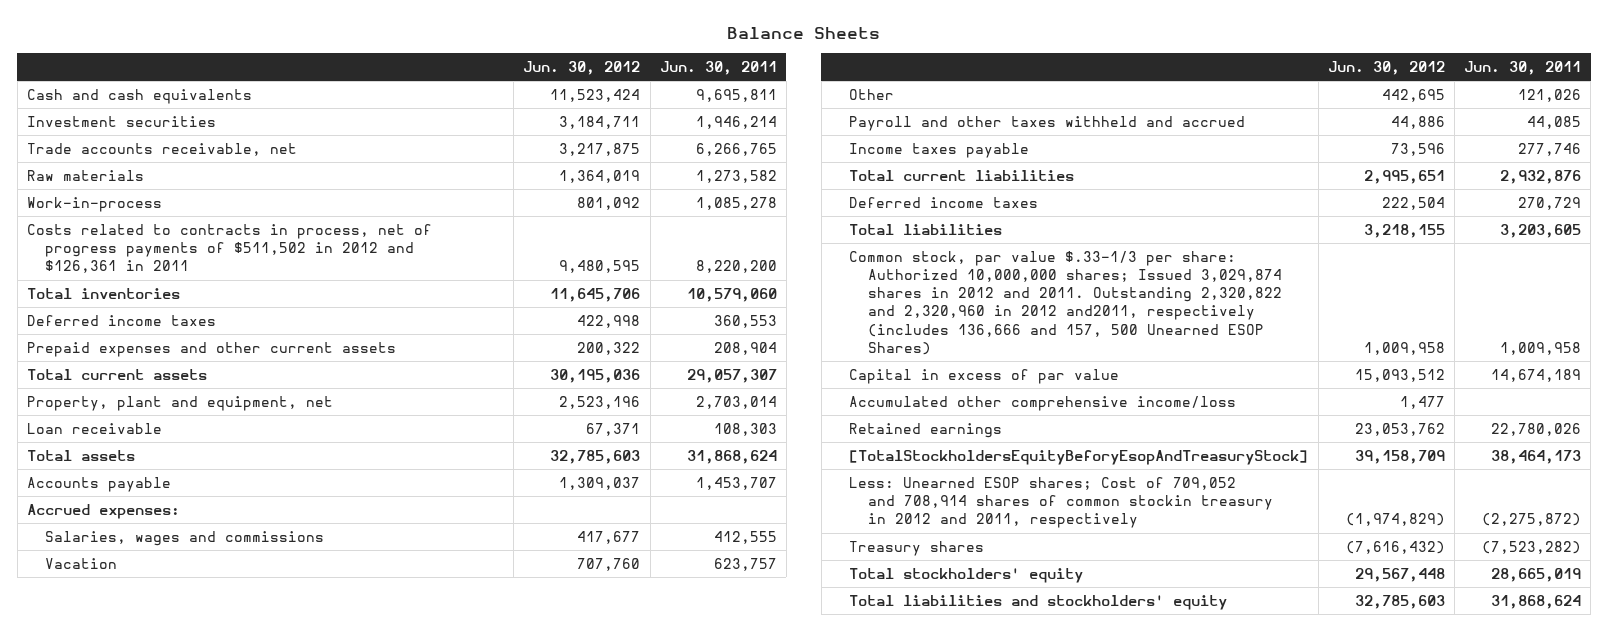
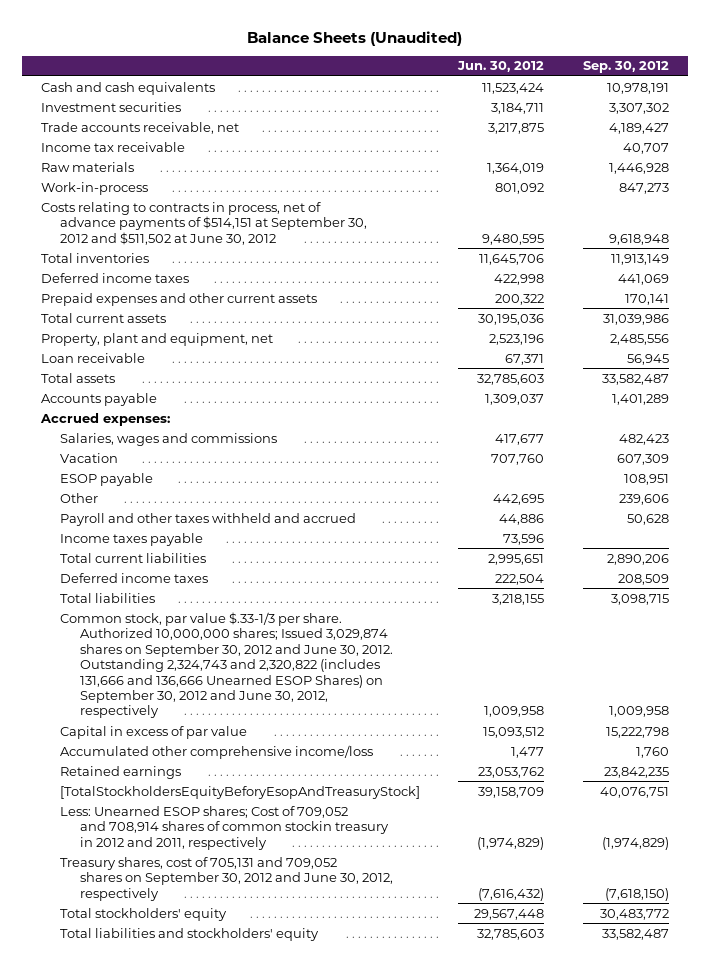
[726,26,880,39] Balance Sheets -> [246,30,462,46] Balance Sheets (Unaudited)
[659,60,777,75] Jun. 30, 2011 -> none
none -> [582,61,669,74] Sep. 30, 2012
none -> [41,141,186,152] Income tax receivable
[26,223,432,274] Costs related to contracts in process, net of progress payments of $511,502 in 2012 and $126,361 in 2011 -> [41,201,368,245] Costs relating to contracts in process, net of advance payments of $514,151 at September 30, 2012 and $511,502 at June 30, 2012
none -> [60,472,154,486] ESOP payable
[849,250,1282,355] Common stock, par value $.33-1/3 per share: Authorized 10,000,000 shares; Issued 3,029,874 shares in 2012 and 2011. Outstanding 2,320,822 and 2,320,960 in 2012 and2011, respectively (includes 136,666 and 157, 500 Unearned ESOP Shares) -> [60,611,393,719] Common stock, par value $.33-1/3 per share. Authorized 10,000,000 shares; Issued 3,029,874 shares on September 30, 2012 and June 30, 2012. Outstanding 2,324,743 and 2,320,822 (includes 131,666 and 136,666 Unearned ESOP Shares) on September 30, 2012 and June 30, 2012, respectively
[849,540,985,556] Treasury shares -> [60,856,393,901] Treasury shares, cost of 705,131 and 709,052 shares on September 30, 2012 and June 30, 2012, respectively

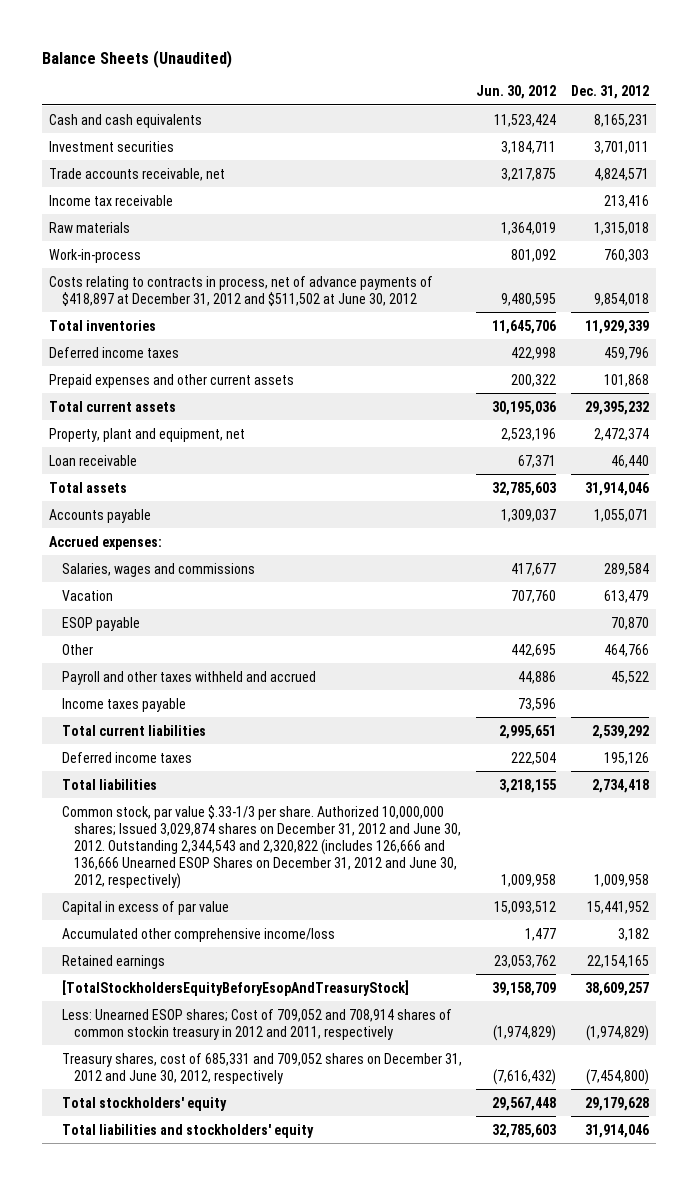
[582,61,669,74] Sep. 30, 2012 -> none
none -> [570,85,649,100] Dec. 31, 2012
[41,201,368,245] Costs relating to contracts in process, net of advance payments of $514,151 at September 30, 2012 and $511,502 at June 30, 2012 -> [49,275,434,306] Costs relating to contracts in process, net of advance payments of $418,897 at December 31, 2012 and $511,502 at June 30, 2012
[60,611,393,719] Common stock, par value $.33-1/3 per share. Authorized 10,000,000 shares; Issued 3,029,874 shares on September 30, 2012 and June 30, 2012. Outstanding 2,324,743 and 2,320,822 (includes 131,666 and 136,666 Unearned ESOP Shares) on September 30, 2012 and June 30, 2012, respectively -> [61,804,462,889] Common stock, par value $.33-1/3 per share. Authorized 10,000,000 shares; Issued 3,029,874 shares on December 31, 2012 and June 30, 2012. Outstanding 2,344,543 and 2,320,822 (includes 126,666 and 136,666 Unearned ESOP Shares on December 31, 2012 and June 30, 2012, respectively)
[60,856,393,901] Treasury shares, cost of 705,131 and 709,052 shares on September 30, 2012 and June 30, 2012, respectively -> [61,1052,462,1084] Treasury shares, cost of 685,331 and 709,052 shares on December 31, 2012 and June 30, 2012, respectively

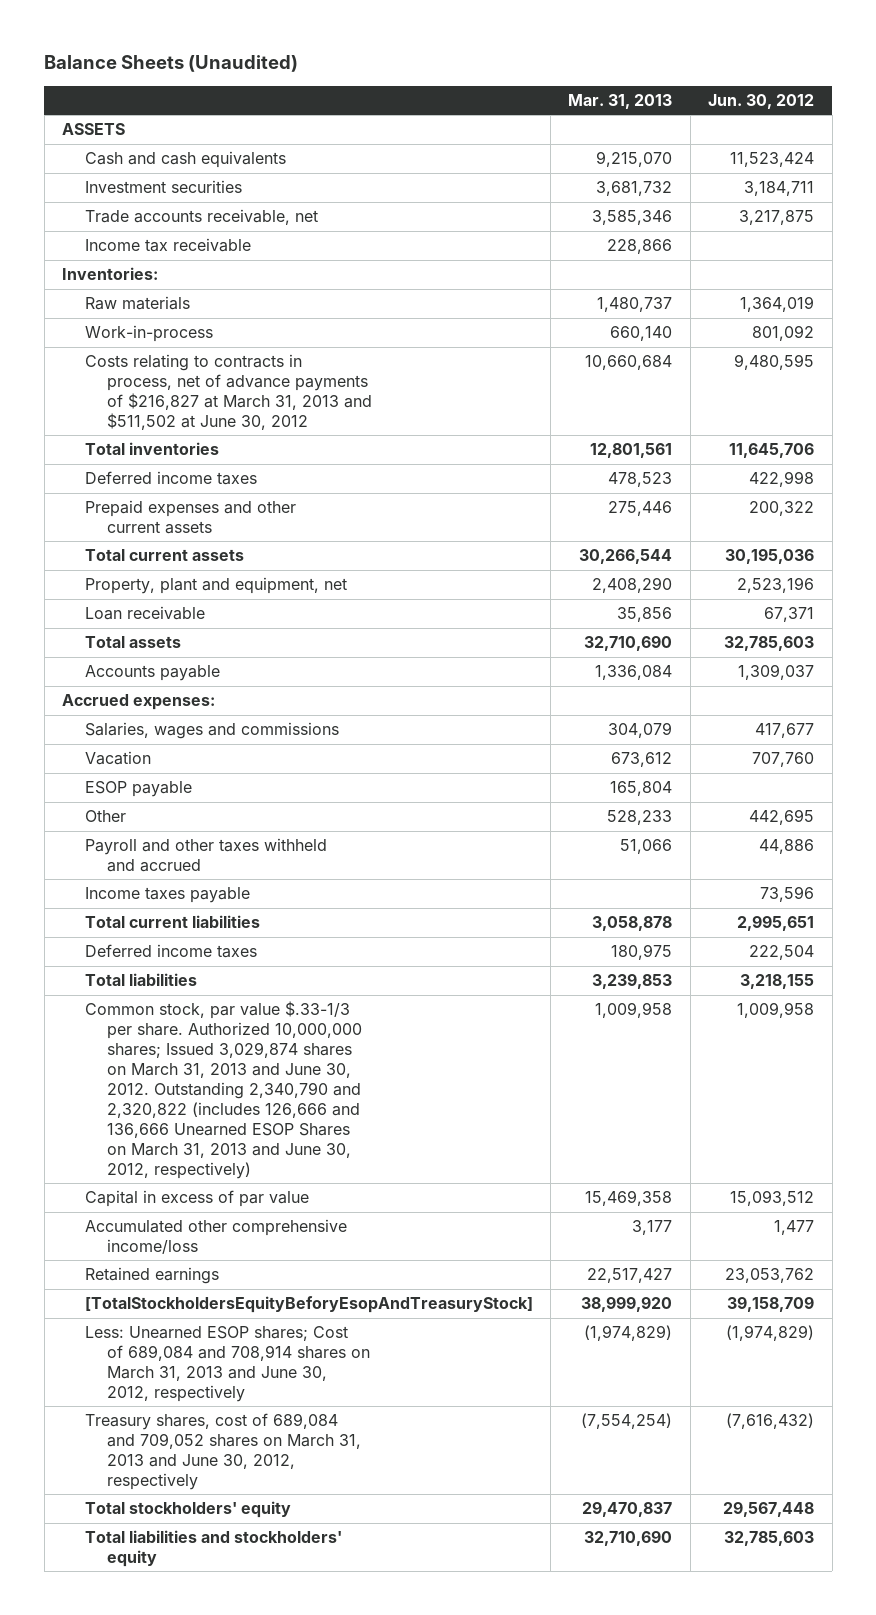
[570,85,649,100] Dec. 31, 2012 -> none
none -> [568,93,673,109] Mar. 31, 2013
none -> [62,123,126,136] ASSETS
none -> [62,267,159,281] Inventories:
[49,275,434,306] Costs relating to contracts in process, net of advance payments of $418,897 at December 31, 2012 and $511,502 at June 30, 2012 -> [84,354,372,431] Costs relating to contracts in process, net of advance payments of $216,827 at March 31, 2013 and $511,502 at June 30, 2012
[61,804,462,889] Common stock, par value $.33-1/3 per share. Authorized 10,000,000 shares; Issued 3,029,874 shares on December 31, 2012 and June 30, 2012. Outstanding 2,344,543 and 2,320,822 (includes 126,666 and 136,666 Unearned ESOP Shares on December 31, 2012 and June 30, 2012, respectively) -> [84,1001,362,1179] Common stock, par value $.33-1/3 per share. Authorized 10,000,000 shares; Issued 3,029,874 shares on March 31, 2013 and June 30, 2012. Outstanding 2,340,790 and 2,320,822 (includes 126,666 and 136,666 Unearned ESOP Shares on March 31, 2013 and June 30, 2012, respectively)
[61,1008,452,1040] Less: Unearned ESOP shares; Cost of 709,052 and 708,914 shares of common stockin treasury in 2012 and 2011, respectively -> [84,1326,370,1403] Less: Unearned ESOP shares; Cost of 689,084 and 708,914 shares on March 31, 2013 and June 30, 2012, respectively
[61,1052,462,1084] Treasury shares, cost of 685,331 and 709,052 shares on December 31, 2012 and June 30, 2012, respectively -> [84,1413,361,1491] Treasury shares, cost of 689,084 and 709,052 shares on March 31, 2013 and June 30, 2012, respectively

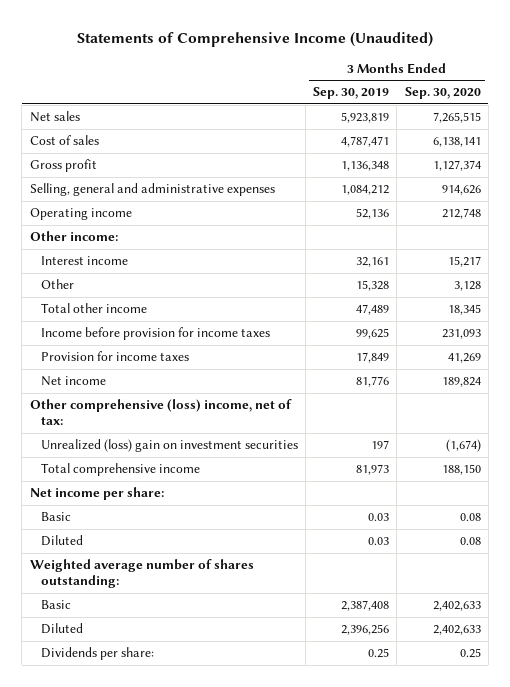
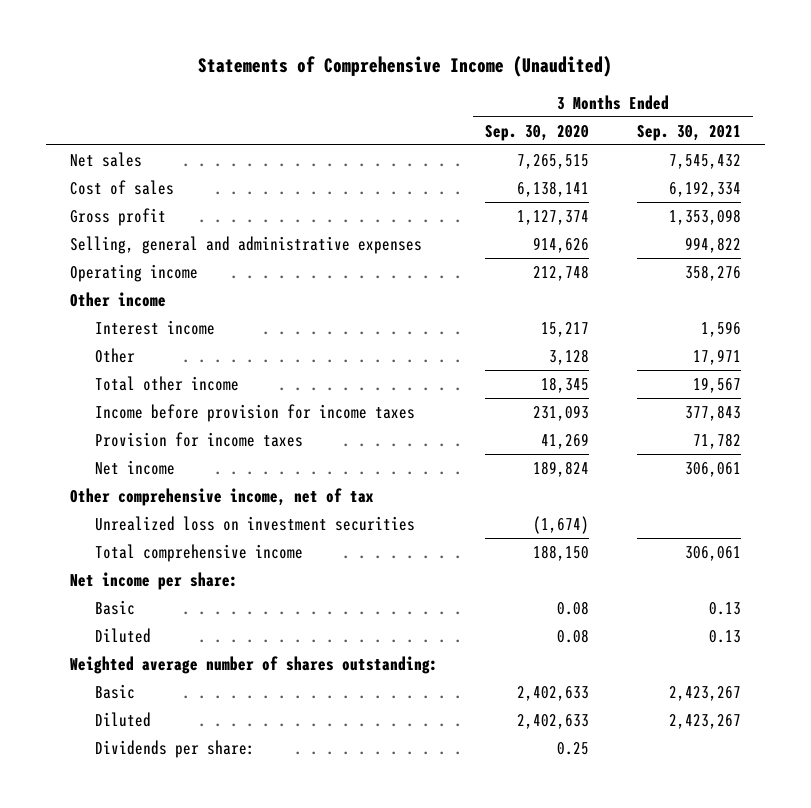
[313,87,390,100] Sep. 30, 2019 -> none
none -> [637,124,742,141] Sep. 30, 2021
[29,231,118,242] Other income: -> [69,291,166,307] Other income
[29,399,292,426] Other comprehensive (loss) income, net of tax: -> [69,487,374,506] Other comprehensive income, net of tax
[40,439,298,453] Unrealized (loss) gain on investment securities -> [94,515,415,531] Unrealized loss on investment securities

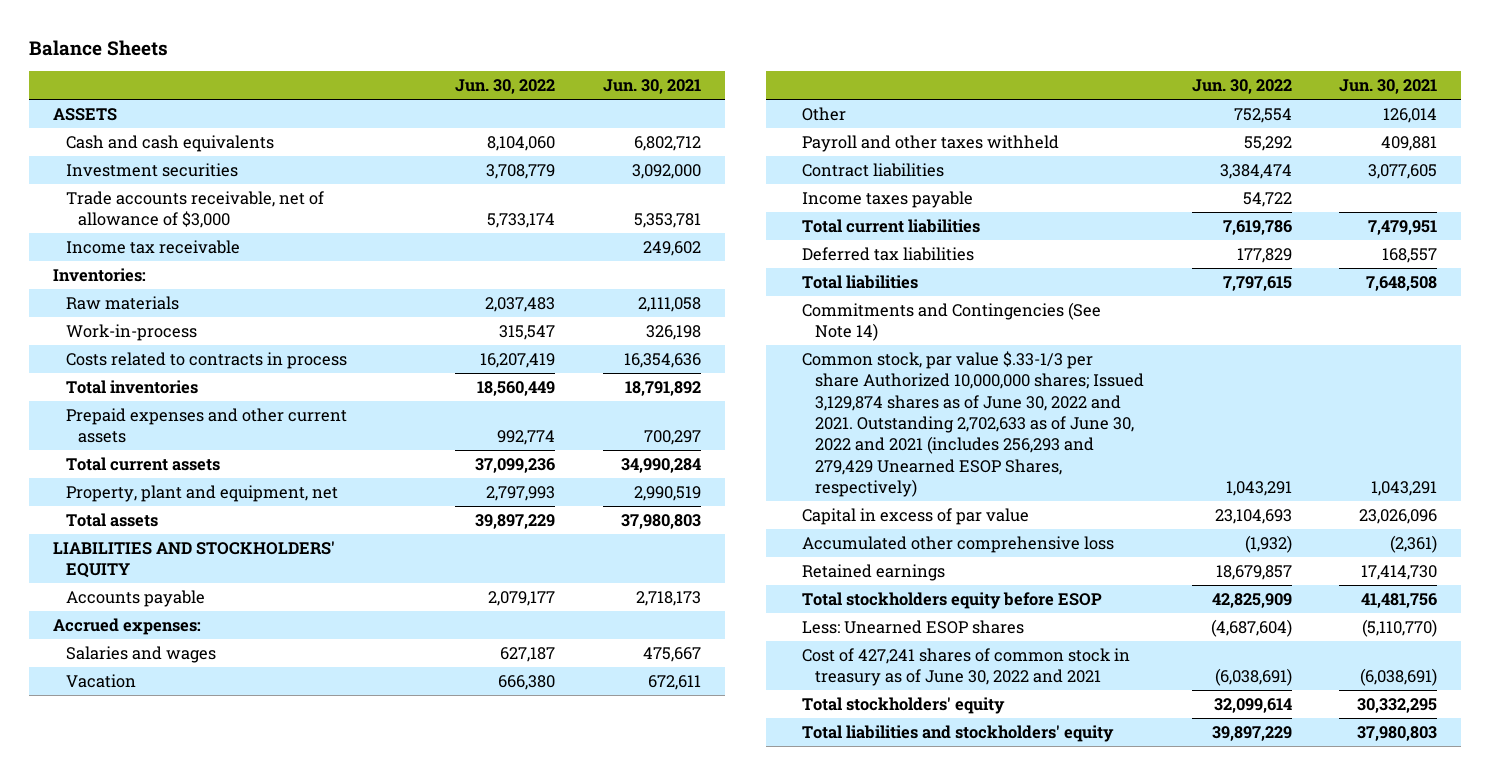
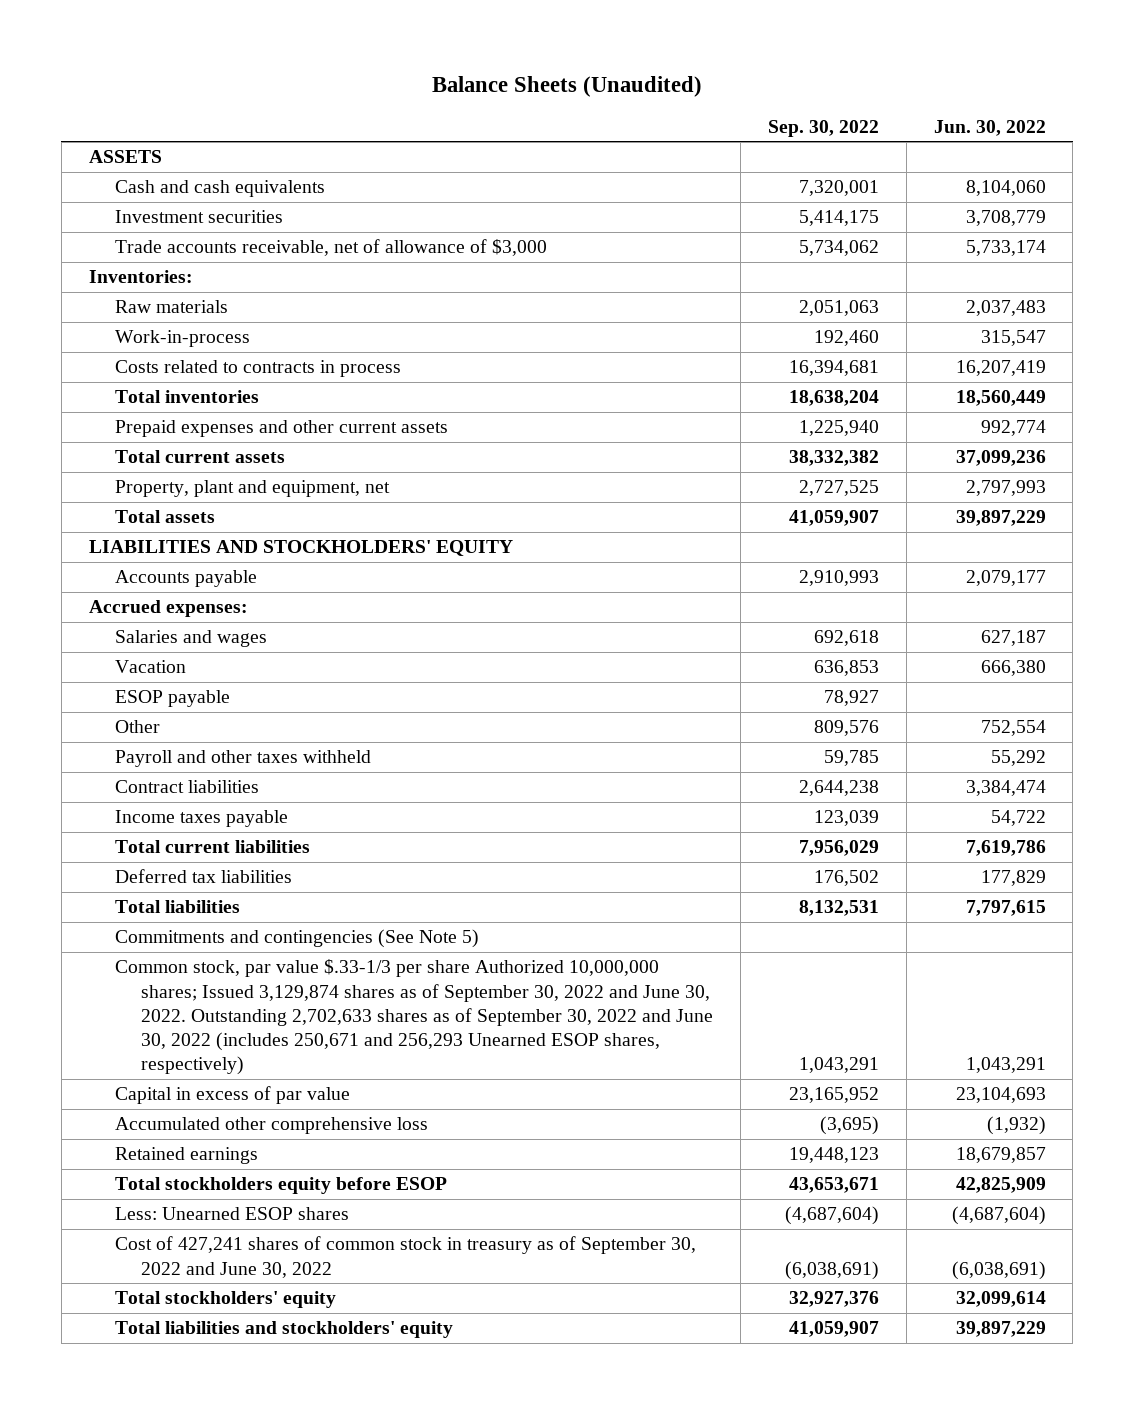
[29,39,169,56] Balance Sheets -> [432,75,703,97] Balance Sheets (Unaudited)
[602,79,701,95] Jun. 30, 2021 -> none
none -> [768,119,880,137] Sep. 30, 2022
[65,239,240,254] Income tax receivable -> none
none -> [115,690,231,708] ESOP payable
[802,301,1102,342] Commitments and Contingencies (See Note 14) -> [115,929,480,949] Commitments and contingencies (See Note 5)
[802,350,1144,498] Common stock, par value $.33-1/3 per share Authorized 10,000,000 shares; Issued 3,129,874 shares as of June 30, 2022 and 2021. Outstanding 2,702,633 as of June 30, 2022 and 2021 (includes 256,293 and 279,429 Unearned ESOP Shares, respectively) -> [115,959,714,1076] Common stock, par value $.33-1/3 per share Authorized 10,000,000 shares; Issued 3,129,874 shares as of September 30, 2022 and June 30, 2022. Outstanding 2,702,633 shares as of September 30, 2022 and June 30, 2022 (includes 250,671 and 256,293 Unearned ESOP shares, respectively)
[802,647,1131,687] Cost of 427,241 shares of common stock in treasury as of June 30, 2022 and 2021 -> [115,1236,697,1278] Cost of 427,241 shares of common stock in treasury as of September 30, 2022 and June 30, 2022

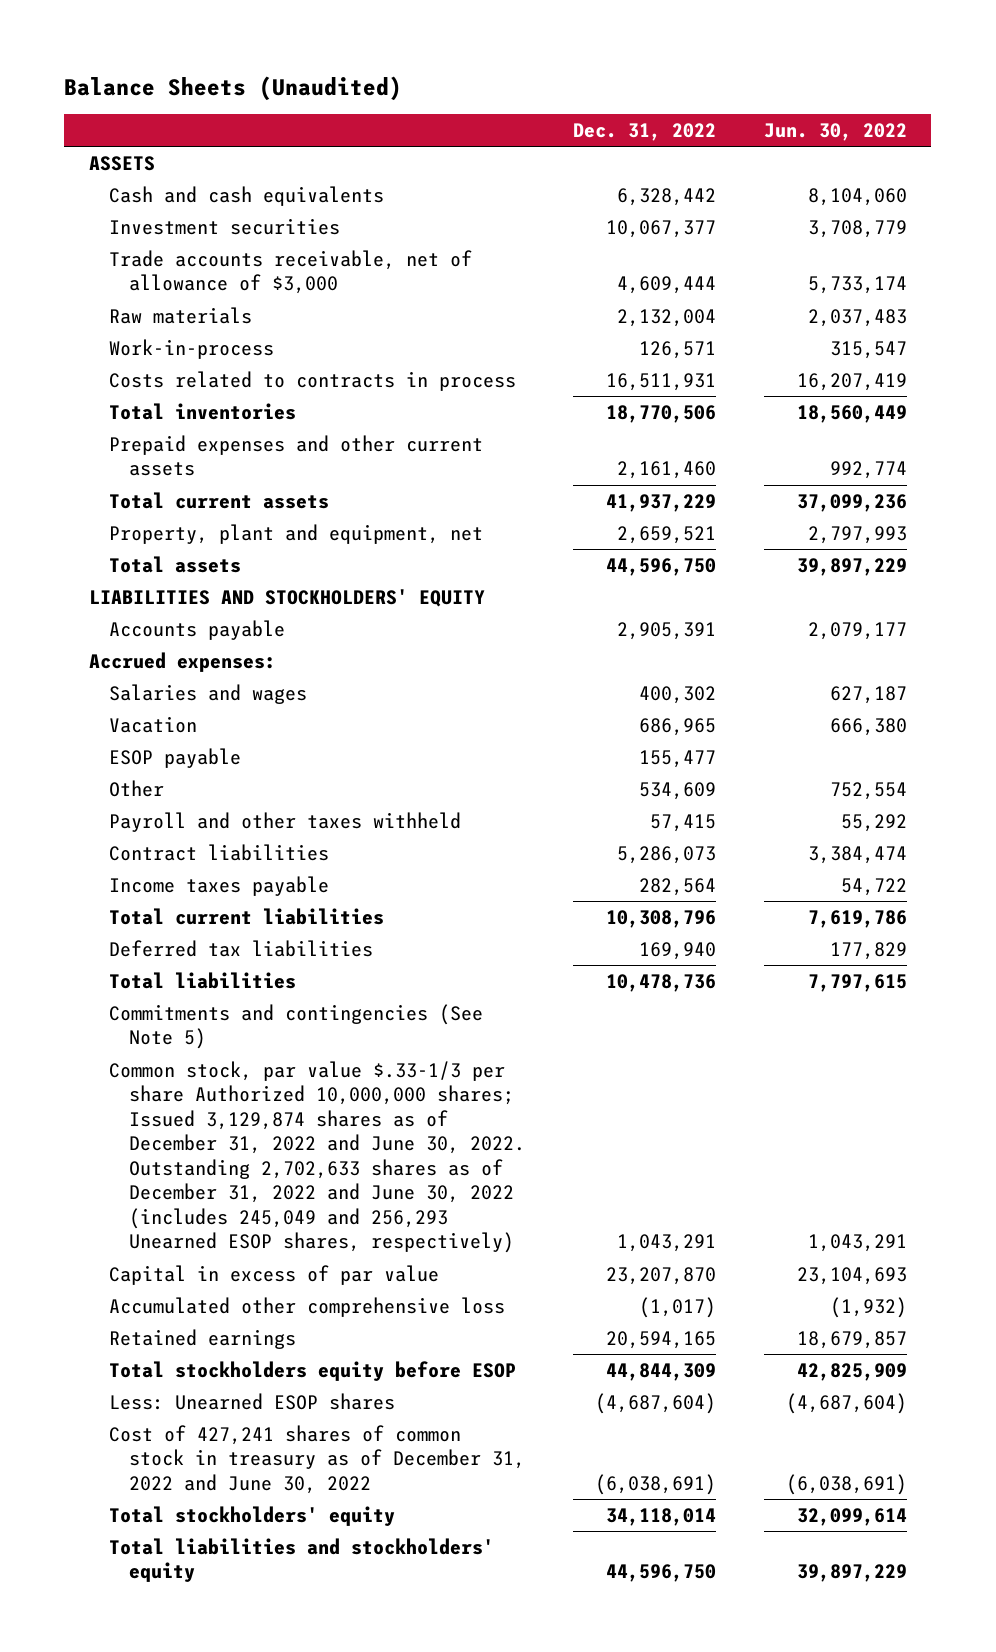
[768,119,880,137] Sep. 30, 2022 -> none
none -> [573,122,717,141] Dec. 31, 2022
[88,270,193,284] Inventories: -> none
[115,959,714,1076] Common stock, par value $.33-1/3 per share Authorized 10,000,000 shares; Issued 3,129,874 shares as of September 30, 2022 and June 30, 2022. Outstanding 2,702,633 shares as of September 30, 2022 and June 30, 2022 (includes 250,671 and 256,293 Unearned ESOP shares, respectively) -> [108,1060,526,1254] Common stock, par value $.33-1/3 per share Authorized 10,000,000 shares; Issued 3,129,874 shares as of December 31, 2022 and June 30, 2022. Outstanding 2,702,633 shares as of December 31, 2022 and June 30, 2022 (includes 245,049 and 256,293 Unearned ESOP shares, respectively)
[115,1236,697,1278] Cost of 427,241 shares of common stock in treasury as of September 30, 2022 and June 30, 2022 -> [108,1424,526,1494] Cost of 427,241 shares of common stock in treasury as of December 31, 2022 and June 30, 2022

